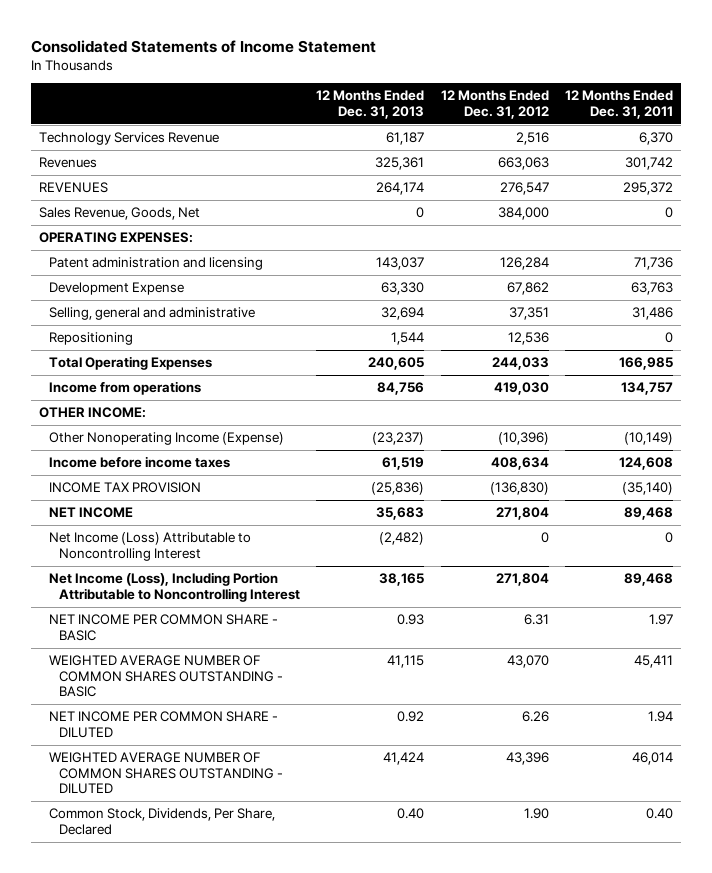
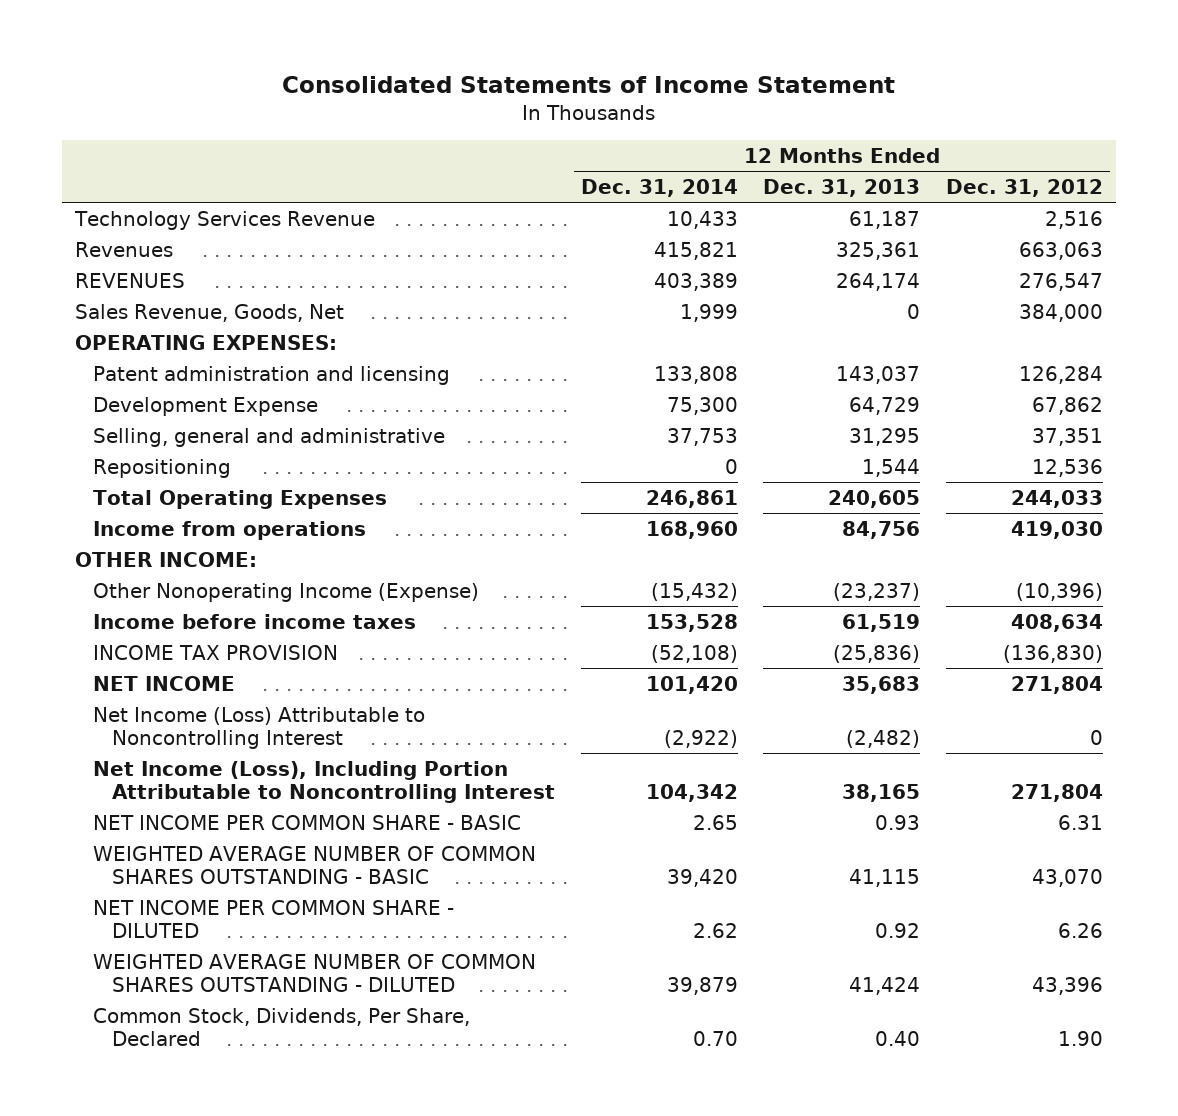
[565,90,674,119] 12 Months Ended Dec. 31, 2011 -> none
none -> [580,179,738,198] Dec. 31, 2014
[381,282,425,296] 63,330 -> [849,396,921,415] 64,729
[381,307,425,321] 32,694 -> [849,427,921,446] 31,295

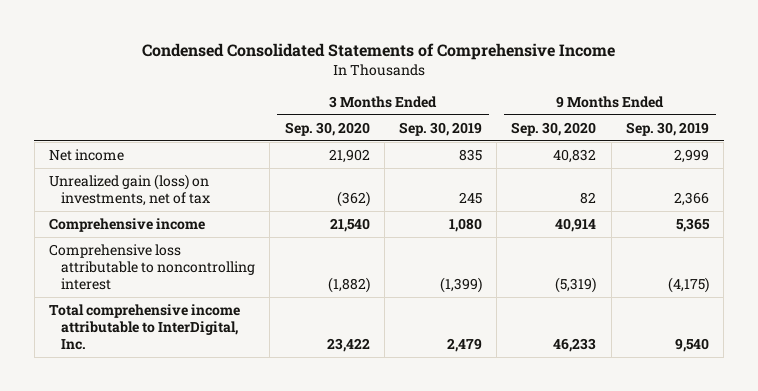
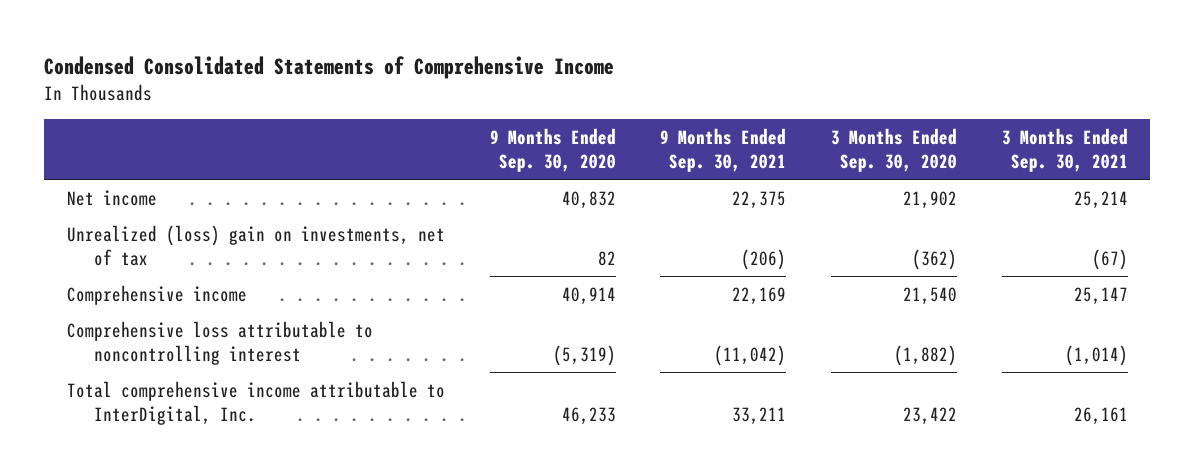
[399,121,483,136] Sep. 30, 2019 -> none
[625,121,709,136] Sep. 30, 2019 -> none
none -> [660,127,787,173] 9 Months Ended Sep. 30, 2021
none -> [1002,127,1129,173] 3 Months Ended Sep. 30, 2021
[49,174,211,206] Unrealized gain (loss) on investments, net of tax -> [66,224,445,267] Unrealized (loss) gain on investments, net of tax

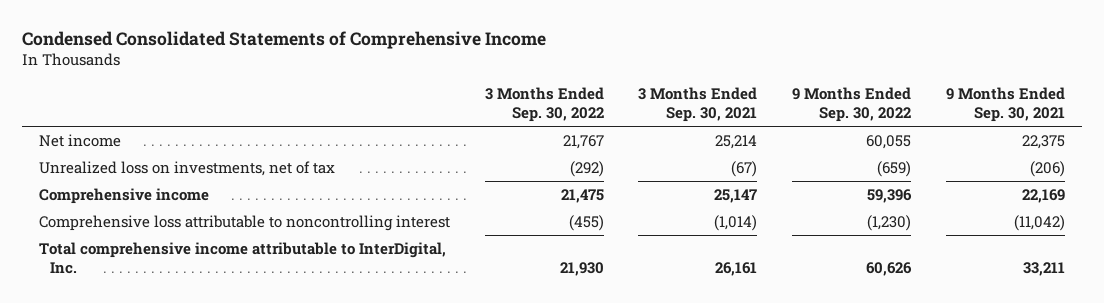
[489,127,616,173] 9 Months Ended Sep. 30, 2020 -> none
[831,127,958,173] 3 Months Ended Sep. 30, 2020 -> none
none -> [484,87,604,123] 3 Months Ended Sep. 30, 2022
none -> [791,87,911,123] 9 Months Ended Sep. 30, 2022
[66,224,445,267] Unrealized (loss) gain on investments, net of tax -> [38,160,335,176] Unrealized loss on investments, net of tax

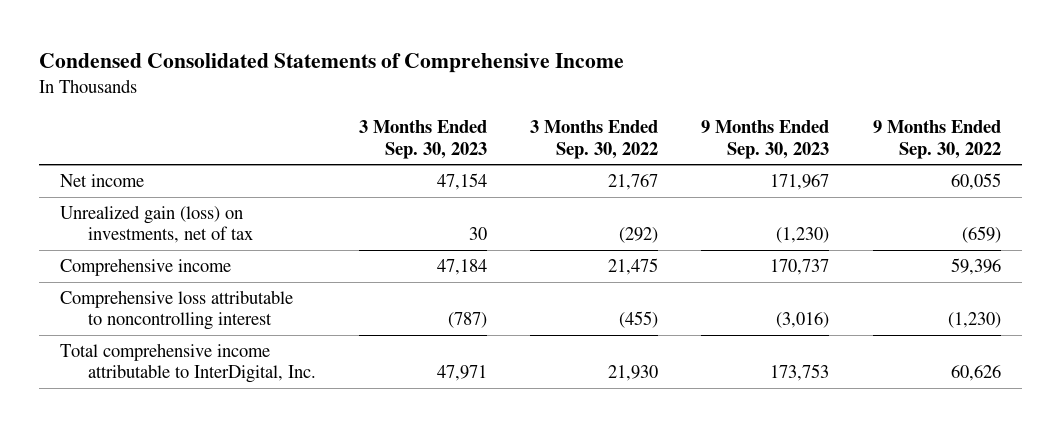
[638,87,758,123] 3 Months Ended Sep. 30, 2021 -> none
[945,87,1065,123] 9 Months Ended Sep. 30, 2021 -> none
none -> [359,120,488,159] 3 Months Ended Sep. 30, 2023
none -> [701,120,830,159] 9 Months Ended Sep. 30, 2023
[38,160,335,176] Unrealized loss on investments, net of tax -> [60,204,254,244] Unrealized gain (loss) on investments, net of tax

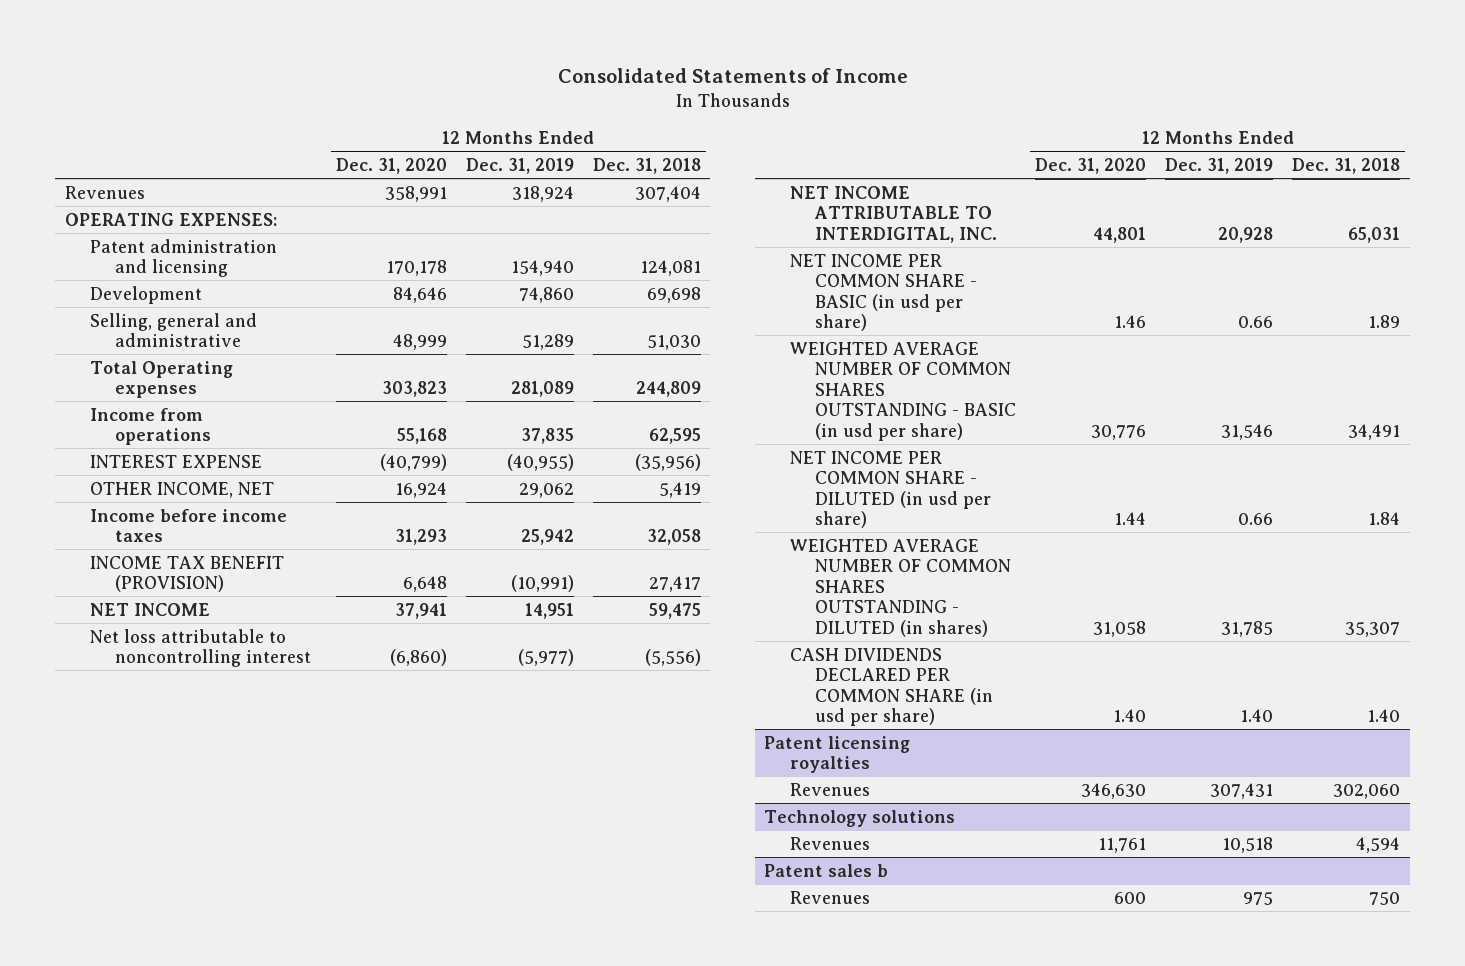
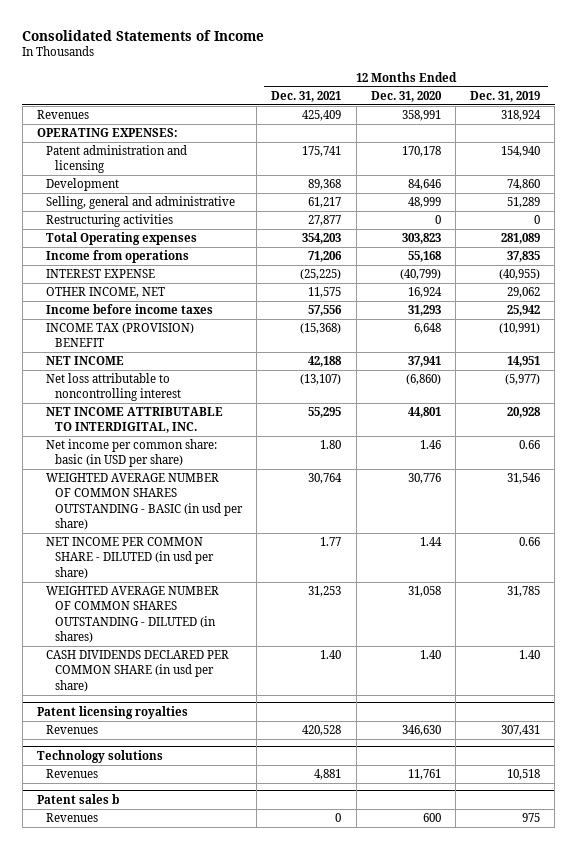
[592,158,701,175] Dec. 31, 2018 -> none
none -> [271,90,342,102] Dec. 31, 2021
none -> [46,214,174,228] Restructuring activities
[90,555,285,593] INCOME TAX BENEFIT (PROVISION) -> [46,323,195,348] INCOME TAX (PROVISION) BENEFIT
[789,253,978,332] NET INCOME PER COMMON SHARE - BASIC (in usd per share) -> [46,439,218,468] Net income per common share: basic (in USD per share)

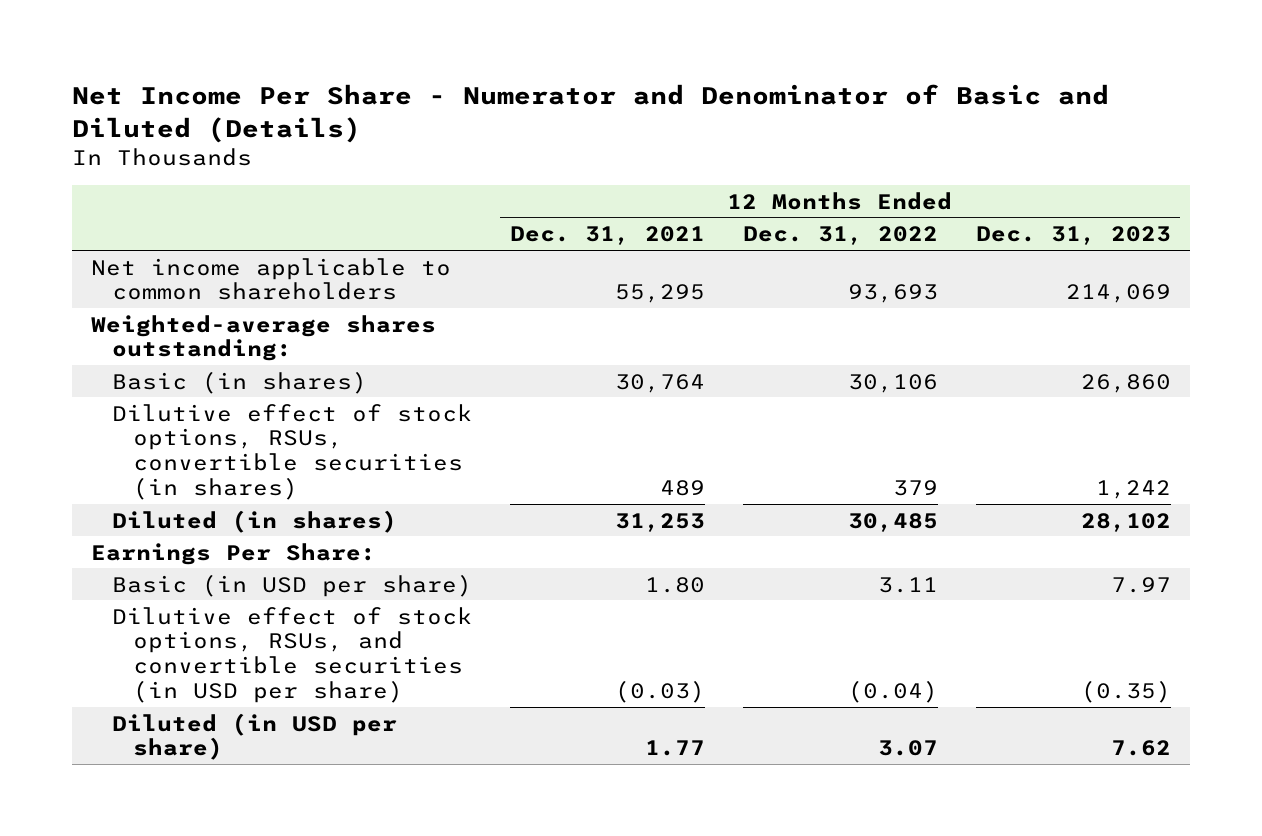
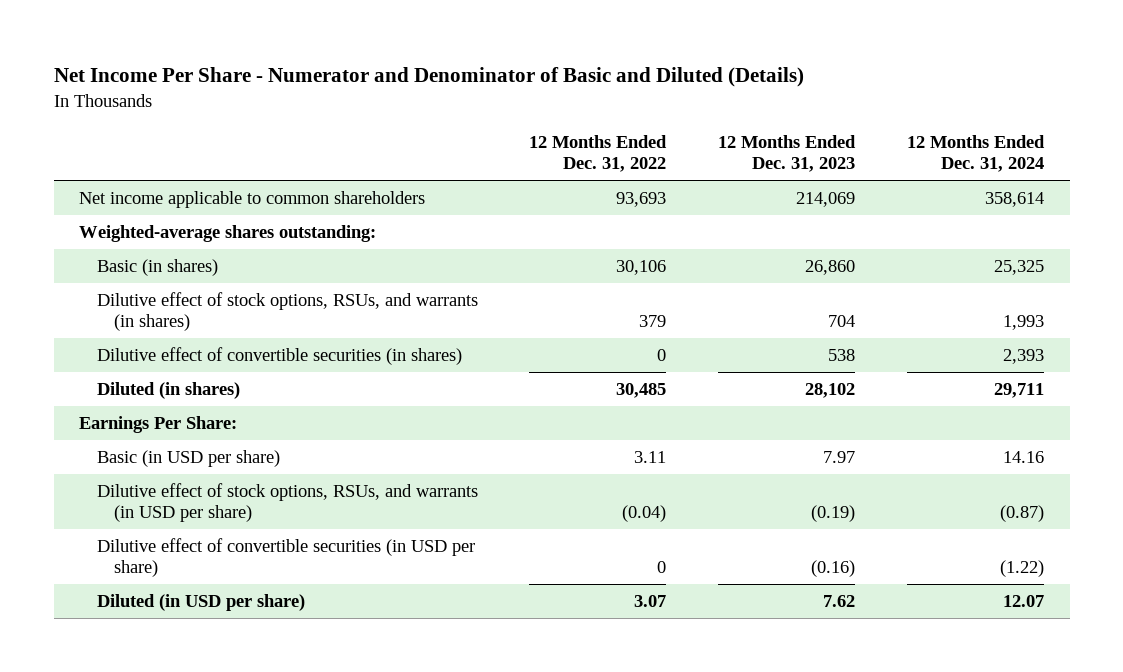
[509,226,705,246] Dec. 31, 2021 -> none
none -> [906,134,1045,173] 12 Months Ended Dec. 31, 2024
[111,403,472,501] Dilutive effect of stock options, RSUs, convertible securities (in shares) -> [96,291,478,332] Dilutive effect of stock options, RSUs, and warrants (in shares)
[1095,480,1171,500] 1,242 -> [828,315,856,328] 704
none -> [96,346,462,365] Dilutive effect of convertible securities (in shares)
[111,606,472,704] Dilutive effect of stock options, RSUs, and convertible securities (in USD per share) -> [96,482,478,523] Dilutive effect of stock options, RSUs, and warrants (in USD per share)
[1080,680,1171,704] (0.35) -> [811,505,856,523] (0.19)
none -> [96,537,475,578] Dilutive effect of convertible securities (in USD per share)

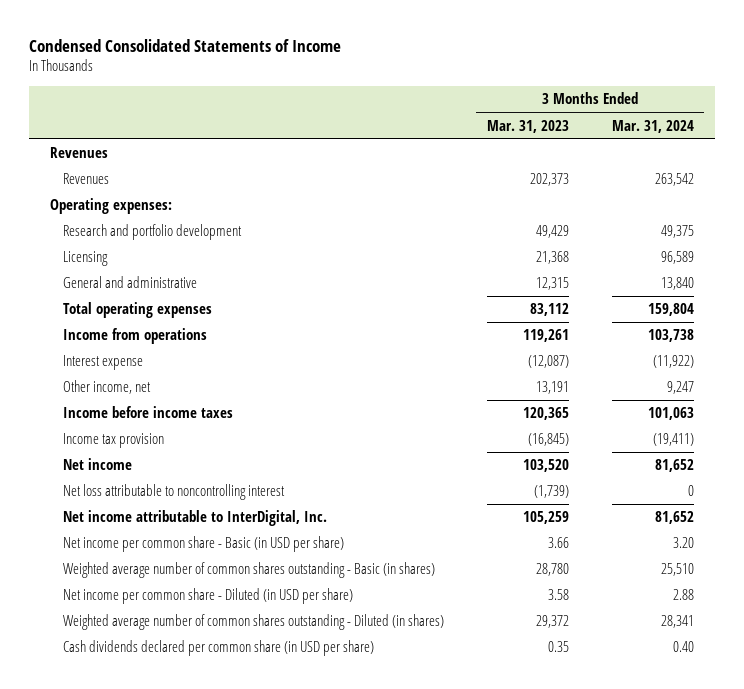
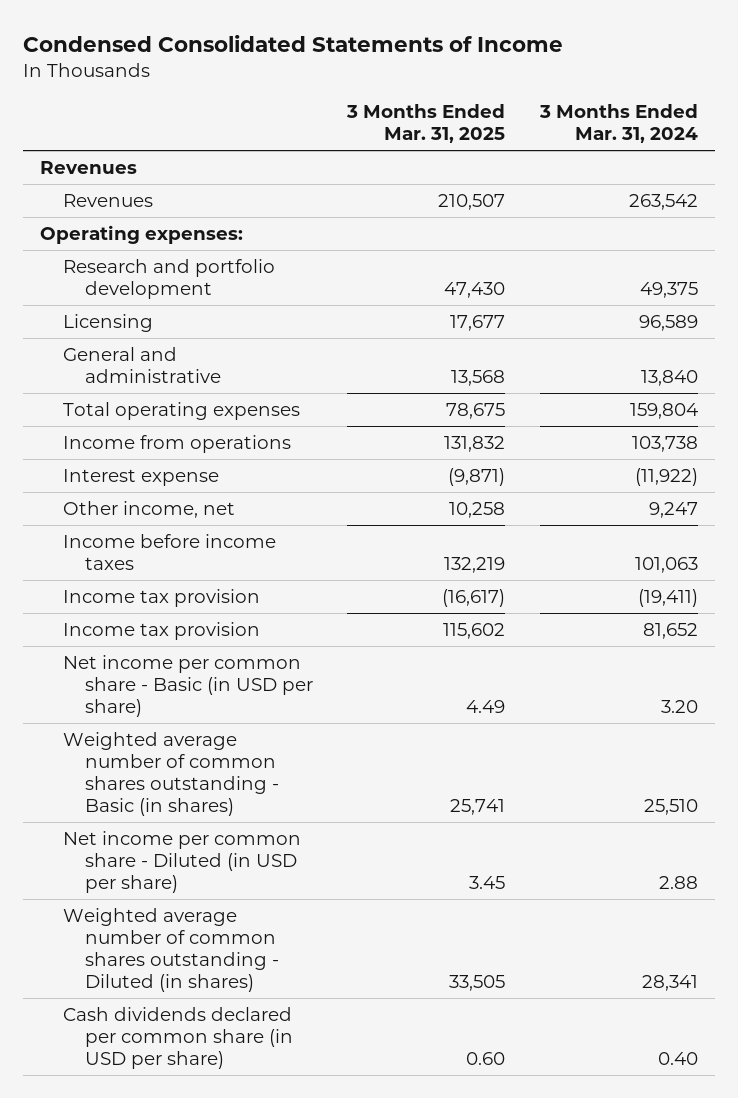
[486,119,569,133] Mar. 31, 2023 -> none
none -> [346,104,506,144] 3 Months Ended Mar. 31, 2025
[63,458,133,471] Net income -> none
[63,484,286,501] Net loss attributable to noncontrolling interest -> none
[63,510,328,527] Net income attributable to InterDigital, Inc. -> [62,621,260,640] Income tax provision

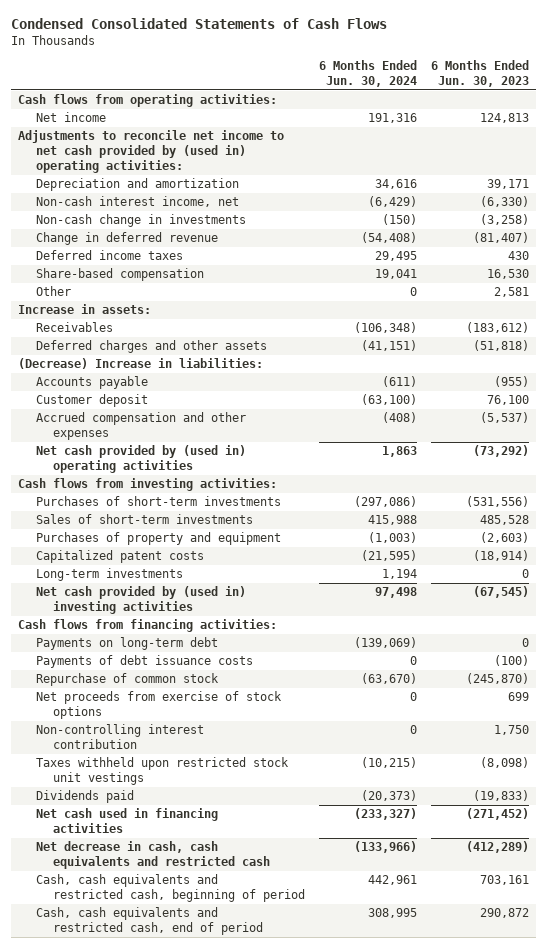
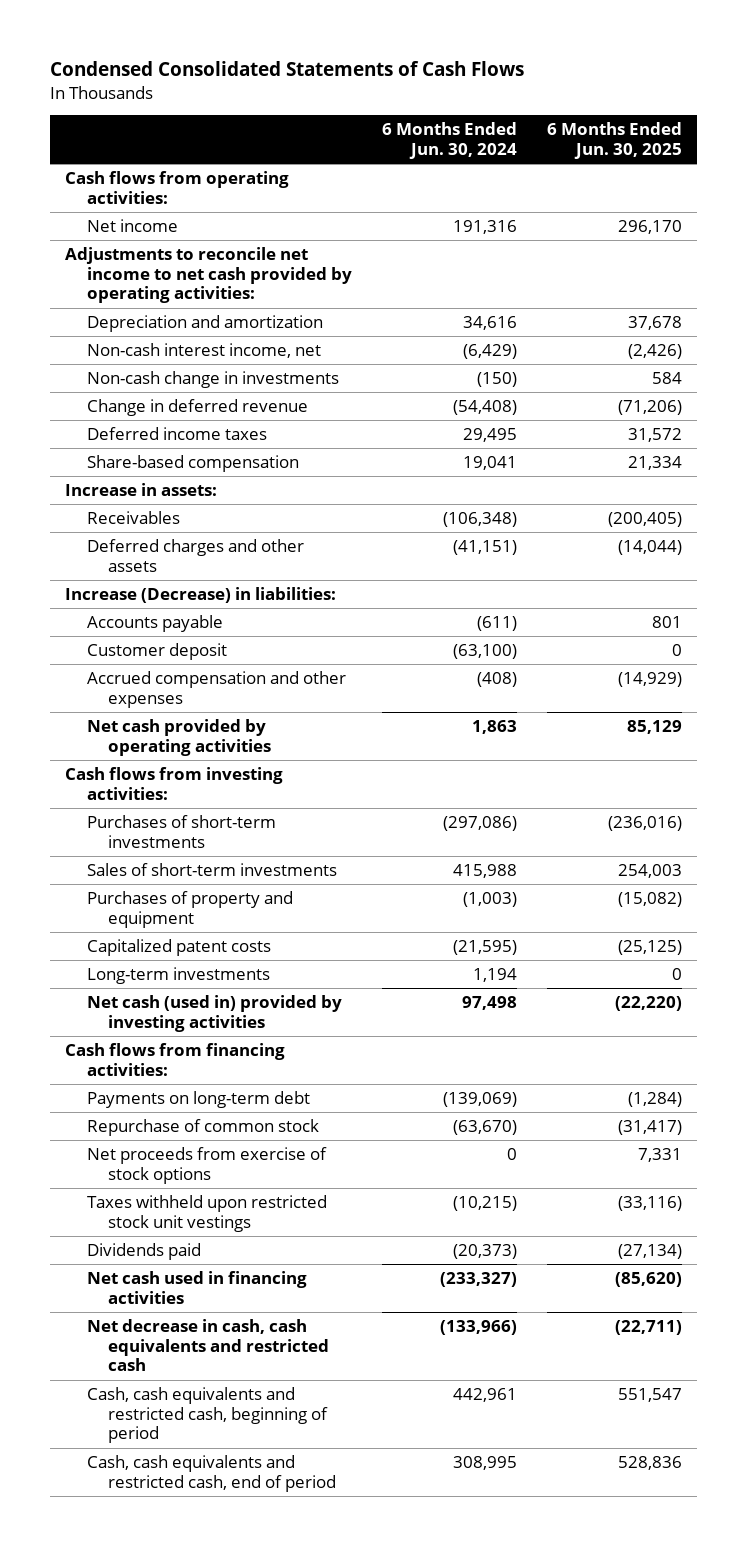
[430,59,529,87] 6 Months Ended Jun. 30, 2023 -> none
none -> [546,122,682,160] 6 Months Ended Jun. 30, 2025
[17,130,284,174] Adjustments to reconcile net income to net cash provided by (used in) operating activities: -> [65,247,352,304] Adjustments to reconcile net income to net cash provided by operating activities:
[35,286,71,297] Other -> none
[17,358,263,370] (Decrease) Increase in liabilities: -> [65,587,337,604] Increase (Decrease) in liabilities:
[35,445,246,474] Net cash provided by (used in) operating activities -> [86,719,271,756] Net cash provided by operating activities
[35,586,246,615] Net cash provided by (used in) investing activities -> [86,995,342,1032] Net cash (used in) provided by investing activities
[35,655,253,669] Payments of debt issuance costs -> none
[35,724,204,750] Non-controlling interest contribution -> none

